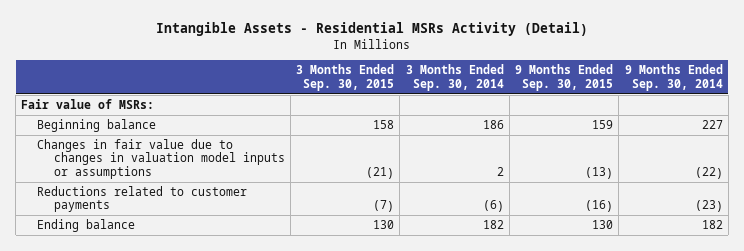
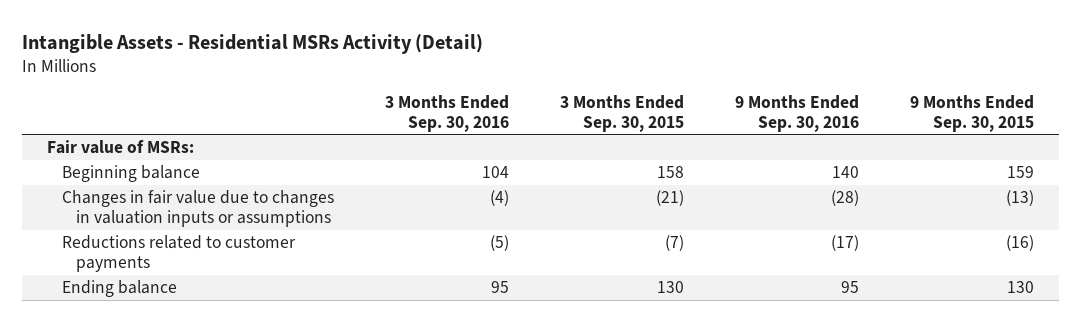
[405,64,504,91] 3 Months Ended Sep. 30, 2014 -> none
[624,64,723,91] 9 Months Ended Sep. 30, 2014 -> none
none -> [384,94,509,132] 3 Months Ended Sep. 30, 2016
none -> [734,94,859,132] 9 Months Ended Sep. 30, 2016
[37,139,285,179] Changes in fair value due to changes in valuation model inputs or assumptions -> [61,190,334,228] Changes in fair value due to changes in valuation inputs or assumptions

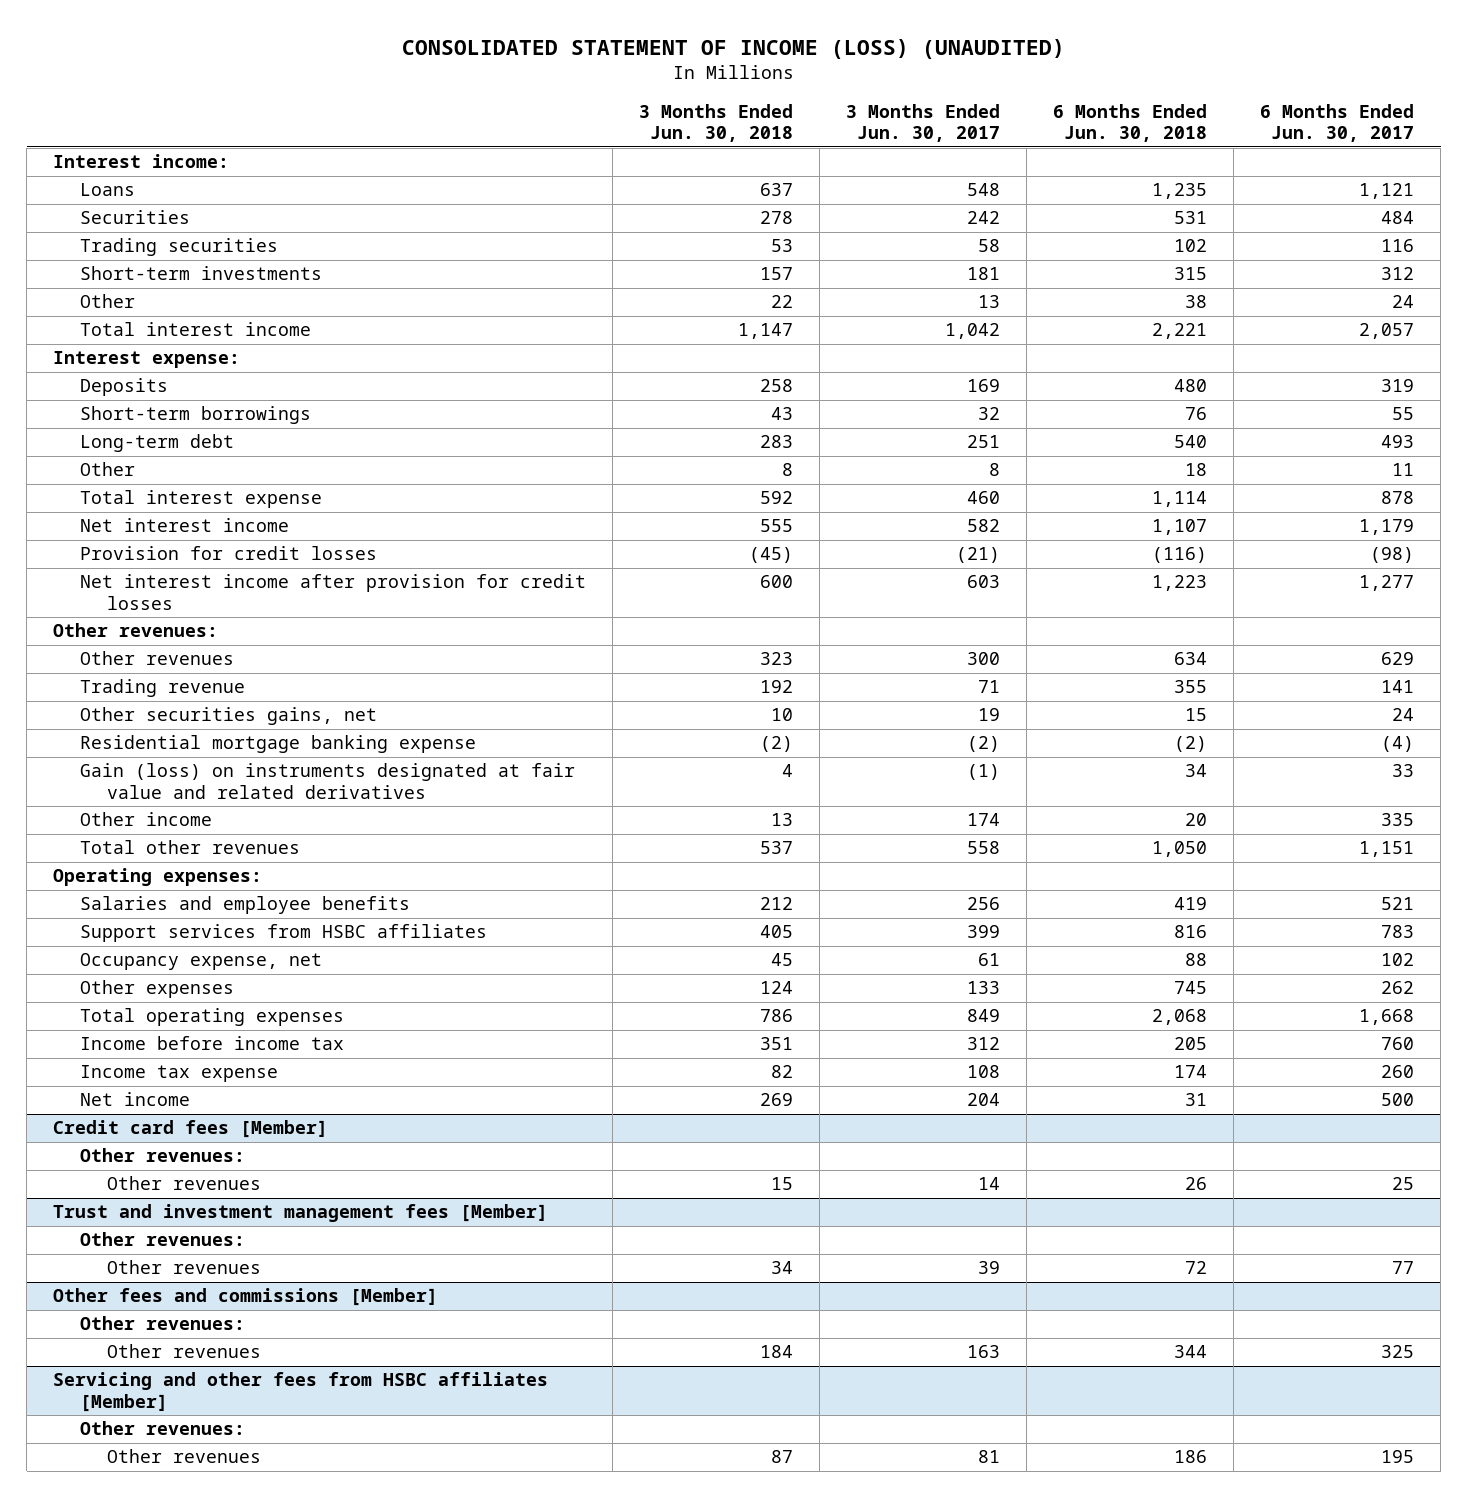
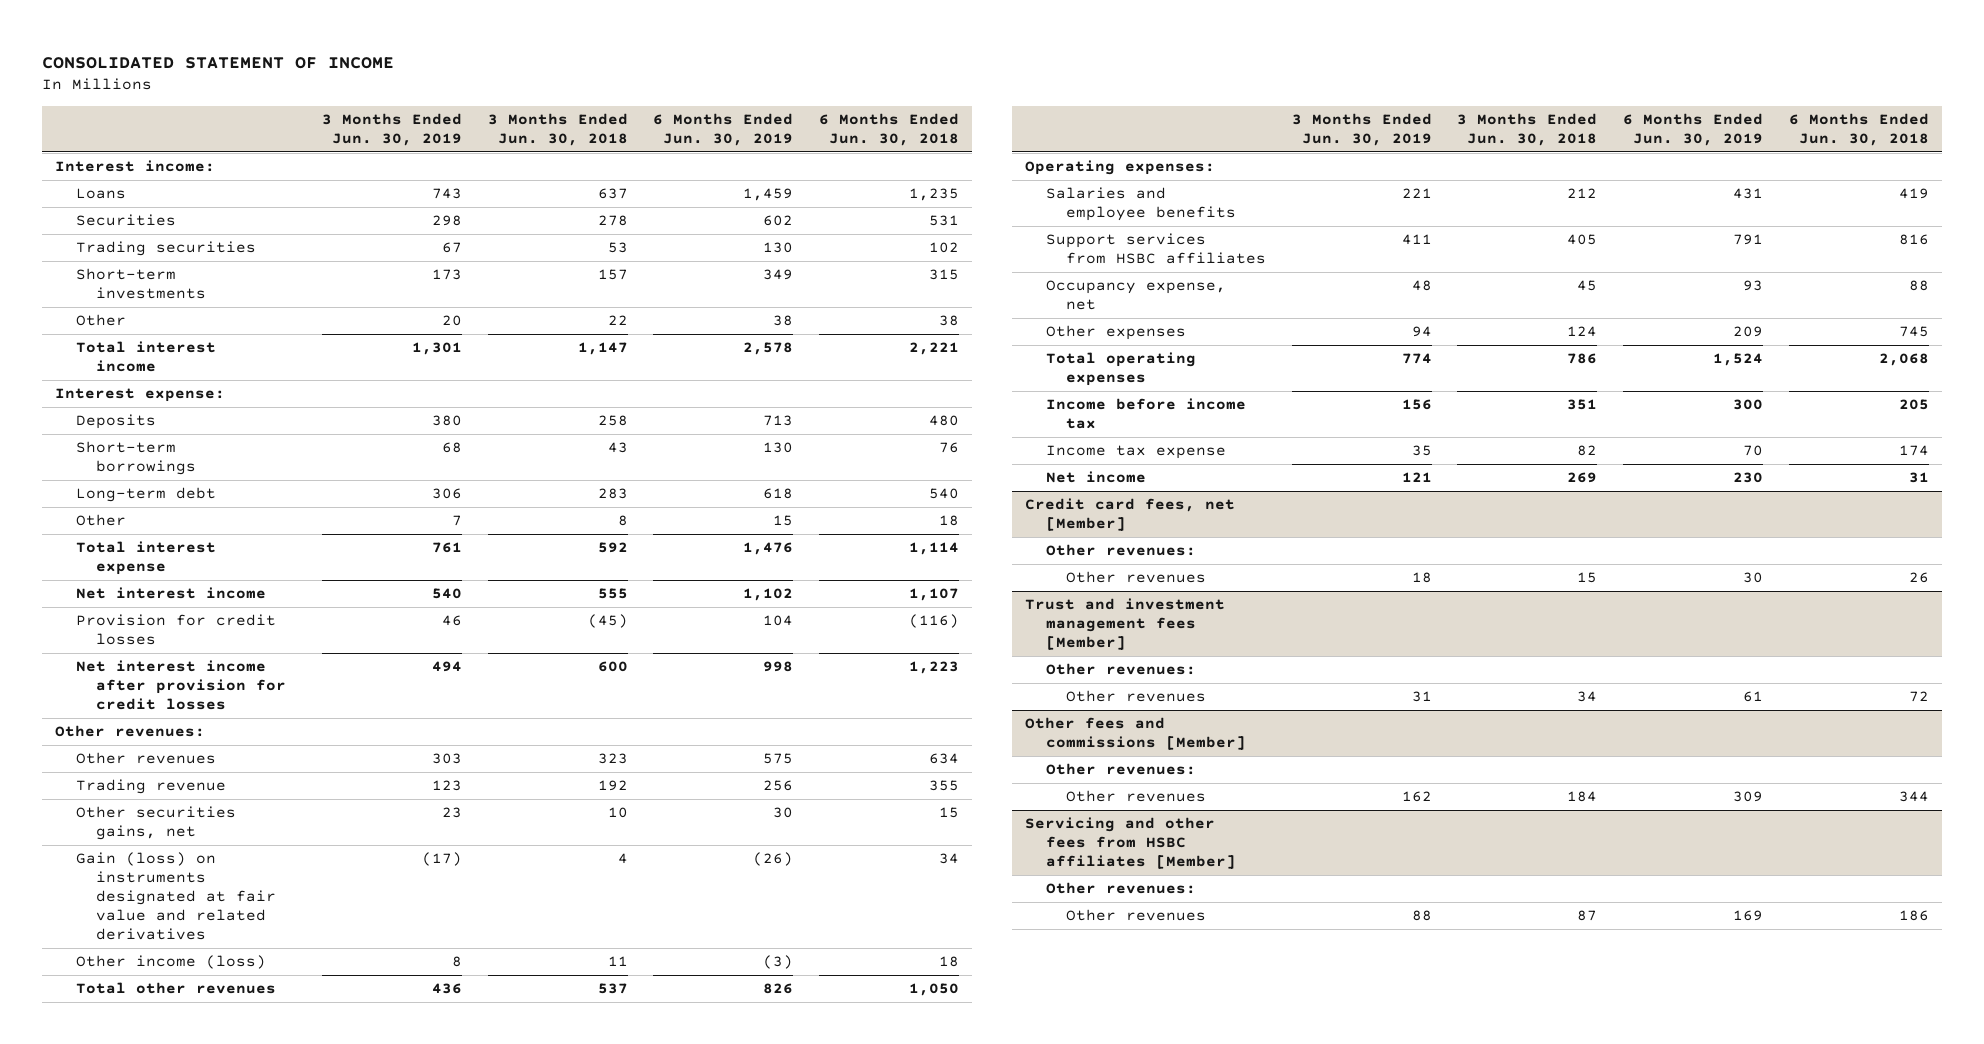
[401,38,1065,59] CONSOLIDATED STATEMENT OF INCOME (LOSS) (UNAUDITED) -> [42,56,395,69] CONSOLIDATED STATEMENT OF INCOME
[846,104,1001,143] 3 Months Ended Jun. 30, 2017 -> none
[1260,104,1415,143] 6 Months Ended Jun. 30, 2017 -> none
none -> [321,112,462,146] 3 Months Ended Jun. 30, 2019
none -> [653,112,794,146] 6 Months Ended Jun. 30, 2019
[79,735,476,754] Residential mortgage banking expense -> none
[79,812,212,827] Other income -> [75,955,266,970] Other income (loss)
[770,813,793,827] 13 -> [607,956,628,967] 11
[1185,813,1208,827] 20 -> [939,956,960,968] 18
[53,1120,329,1139] Credit card fees [Member] -> [1025,498,1236,532] Credit card fees, net [Member]

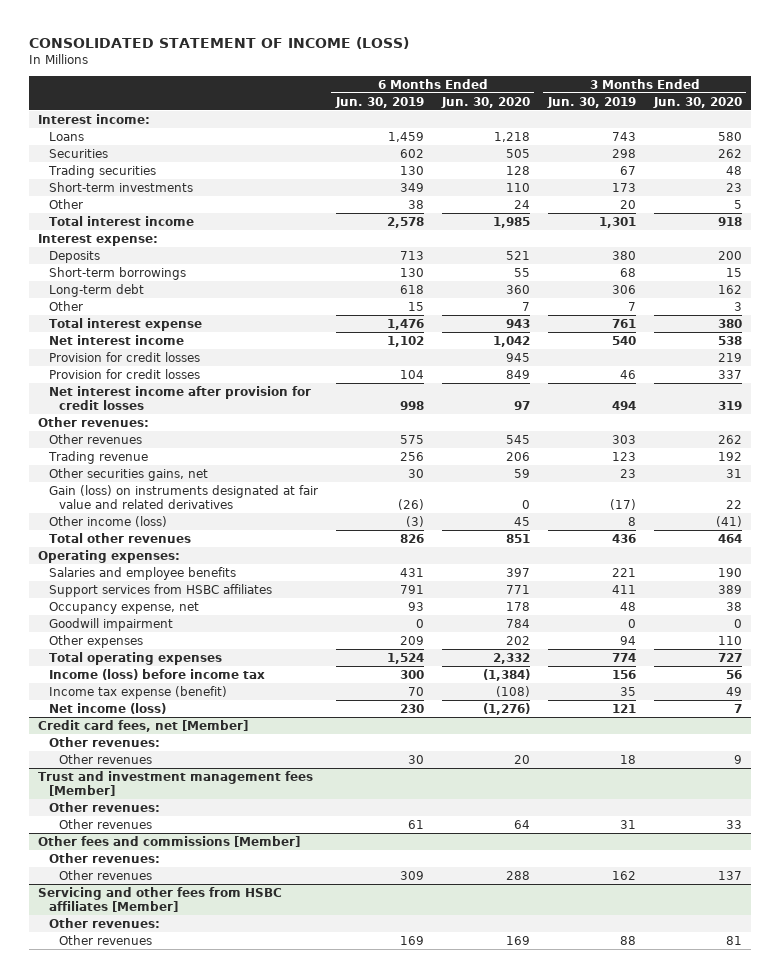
[42,56,395,69] CONSOLIDATED STATEMENT OF INCOME -> [29,36,410,49] CONSOLIDATED STATEMENT OF INCOME (LOSS)
[487,112,628,146] 3 Months Ended Jun. 30, 2018 -> none
[819,112,960,146] 6 Months Ended Jun. 30, 2018 -> none
none -> [440,96,530,108] Jun. 30, 2020
none -> [652,96,742,108] Jun. 30, 2020
none -> [48,351,200,362] Provision for credit losses
none -> [48,617,173,631] Goodwill impairment
[1045,398,1246,430] Income before income tax -> [48,668,265,680] Income (loss) before income tax
[1045,445,1226,460] Income tax expense -> [48,685,227,699] Income tax expense (benefit)
[1045,471,1146,484] Net income -> [48,702,166,714] Net income (loss)

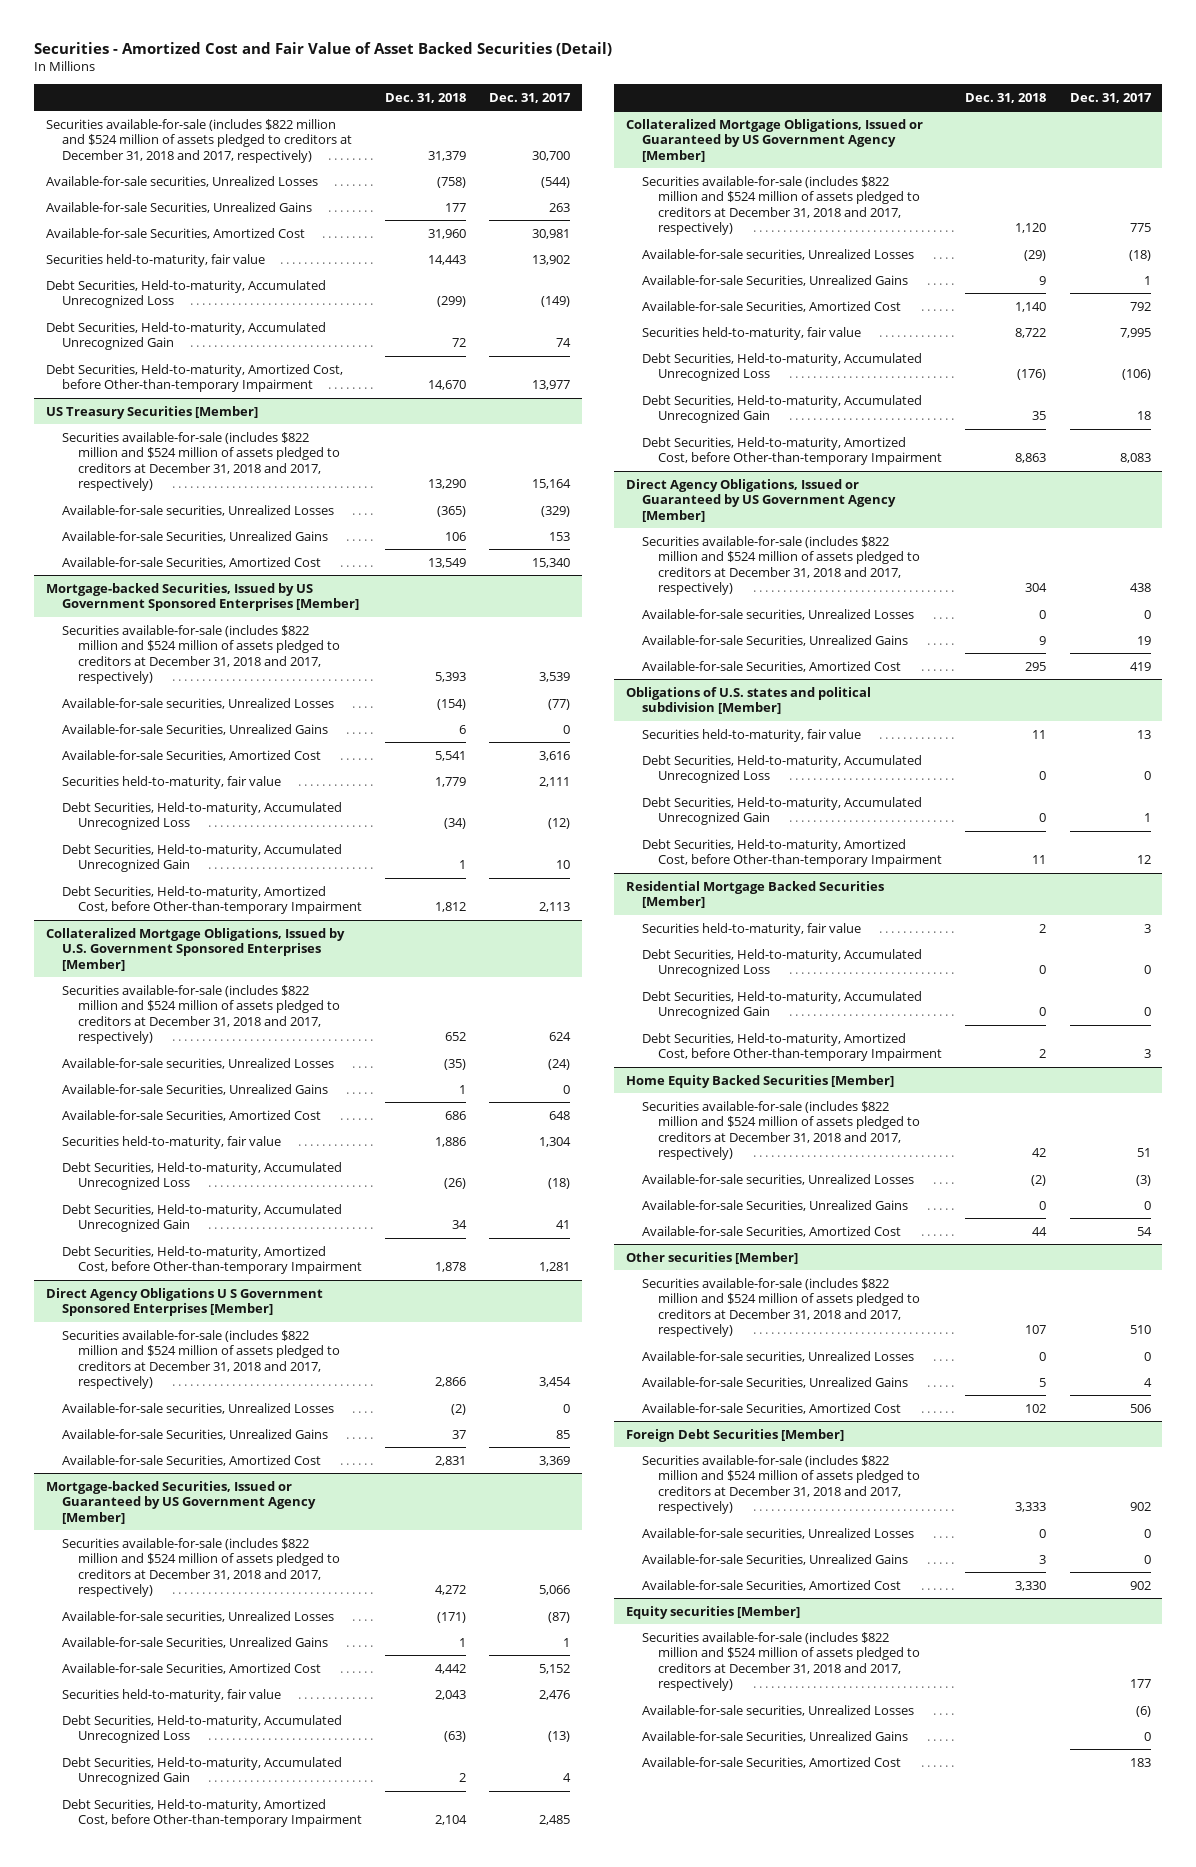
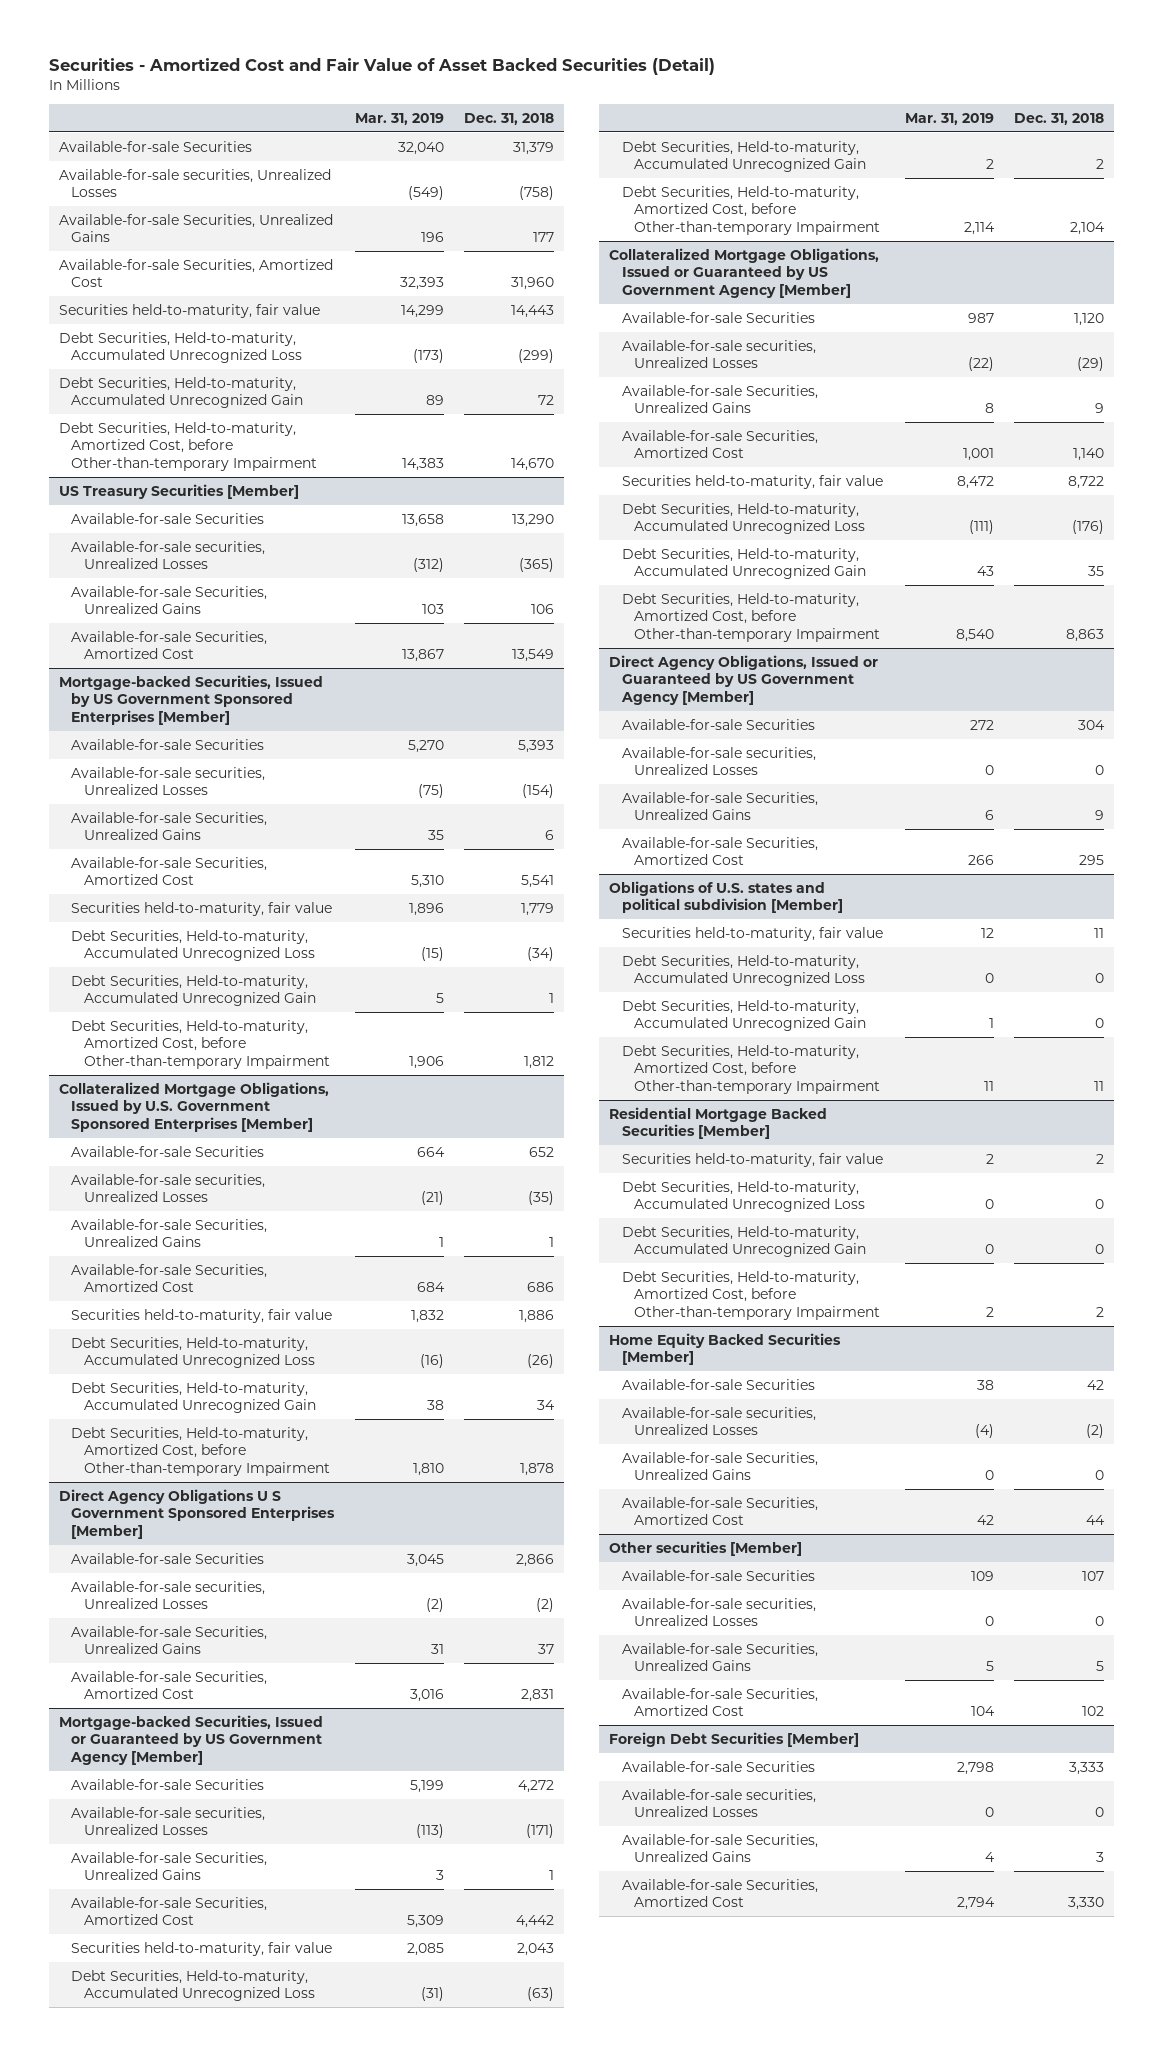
[489,92,572,103] Dec. 31, 2017 -> none
none -> [354,112,444,125] Mar. 31, 2019
[45,118,352,163] Securities available-for-sale (includes $822 million and $524 million of assets pledged to creditors at December 31, 2018 and 2017, respectively) -> [59,140,253,152] Available-for-sale Securities
[61,431,340,492] Securities available-for-sale (includes $822 million and $524 million of assets pledged to creditors at December 31, 2018 and 2017, respectively) -> [71,512,265,524] Available-for-sale Securities
[61,624,340,685] Securities available-for-sale (includes $822 million and $524 million of assets pledged to creditors at December 31, 2018 and 2017, respectively) -> [71,738,265,750] Available-for-sale Securities
[61,984,340,1045] Securities available-for-sale (includes $822 million and $524 million of assets pledged to creditors at December 31, 2018 and 2017, respectively) -> [71,1145,265,1157] Available-for-sale Securities
[61,1329,340,1390] Securities available-for-sale (includes $822 million and $524 million of assets pledged to creditors at December 31, 2018 and 2017, respectively) -> [71,1552,265,1564] Available-for-sale Securities
[61,1537,340,1598] Securities available-for-sale (includes $822 million and $524 million of assets pledged to creditors at December 31, 2018 and 2017, respectively) -> [71,1778,265,1790] Available-for-sale Securities
[642,175,921,236] Securities available-for-sale (includes $822 million and $524 million of assets pledged to creditors at December 31, 2018 and 2017, respectively) -> [621,311,815,323] Available-for-sale Securities
[642,535,921,596] Securities available-for-sale (includes $822 million and $524 million of assets pledged to creditors at December 31, 2018 and 2017, respectively) -> [621,718,815,730] Available-for-sale Securities
[642,1100,921,1161] Securities available-for-sale (includes $822 million and $524 million of assets pledged to creditors at December 31, 2018 and 2017, respectively) -> [621,1378,815,1390] Available-for-sale Securities
[642,1277,921,1338] Securities available-for-sale (includes $822 million and $524 million of assets pledged to creditors at December 31, 2018 and 2017, respectively) -> [621,1569,815,1581] Available-for-sale Securities
[642,1454,921,1515] Securities available-for-sale (includes $822 million and $524 million of assets pledged to creditors at December 31, 2018 and 2017, respectively) -> [621,1760,815,1772] Available-for-sale Securities
[625,1605,800,1619] Equity securities [Member] -> none
[642,1631,921,1692] Securities available-for-sale (includes $822 million and $524 million of assets pledged to creditors at December 31, 2018 and 2017, respectively) -> none
[642,1704,915,1716] Available-for-sale securities, Unrealized Losses -> none
[642,1730,909,1742] Available-for-sale Securities, Unrealized Gains -> none
[642,1756,902,1768] Available-for-sale Securities, Amortized Cost -> none

